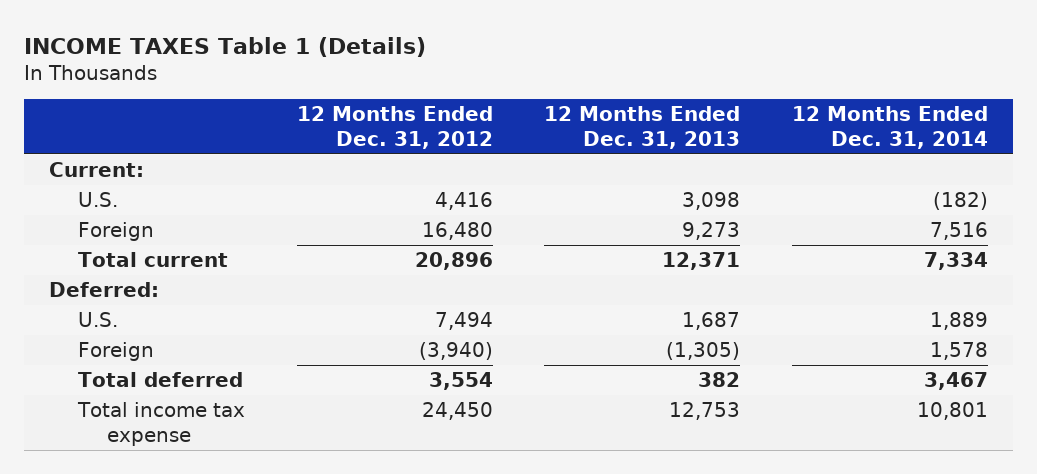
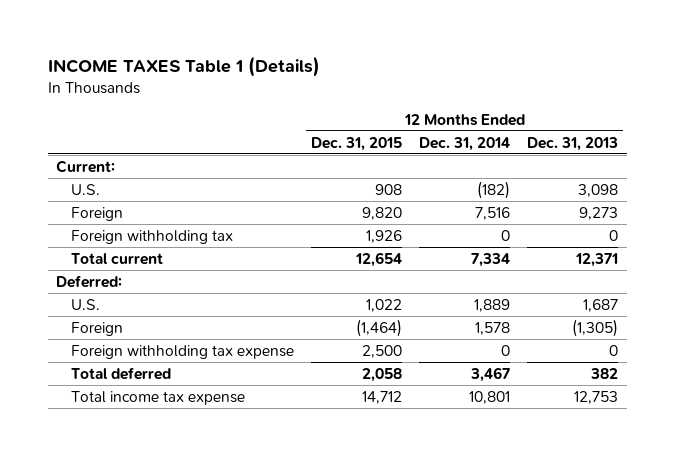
[296,106,493,149] 12 Months Ended Dec. 31, 2012 -> none
none -> [310,136,402,151] Dec. 31, 2015
none -> [70,229,233,244] Foreign withholding tax
none -> [70,344,294,359] Foreign withholding tax expense

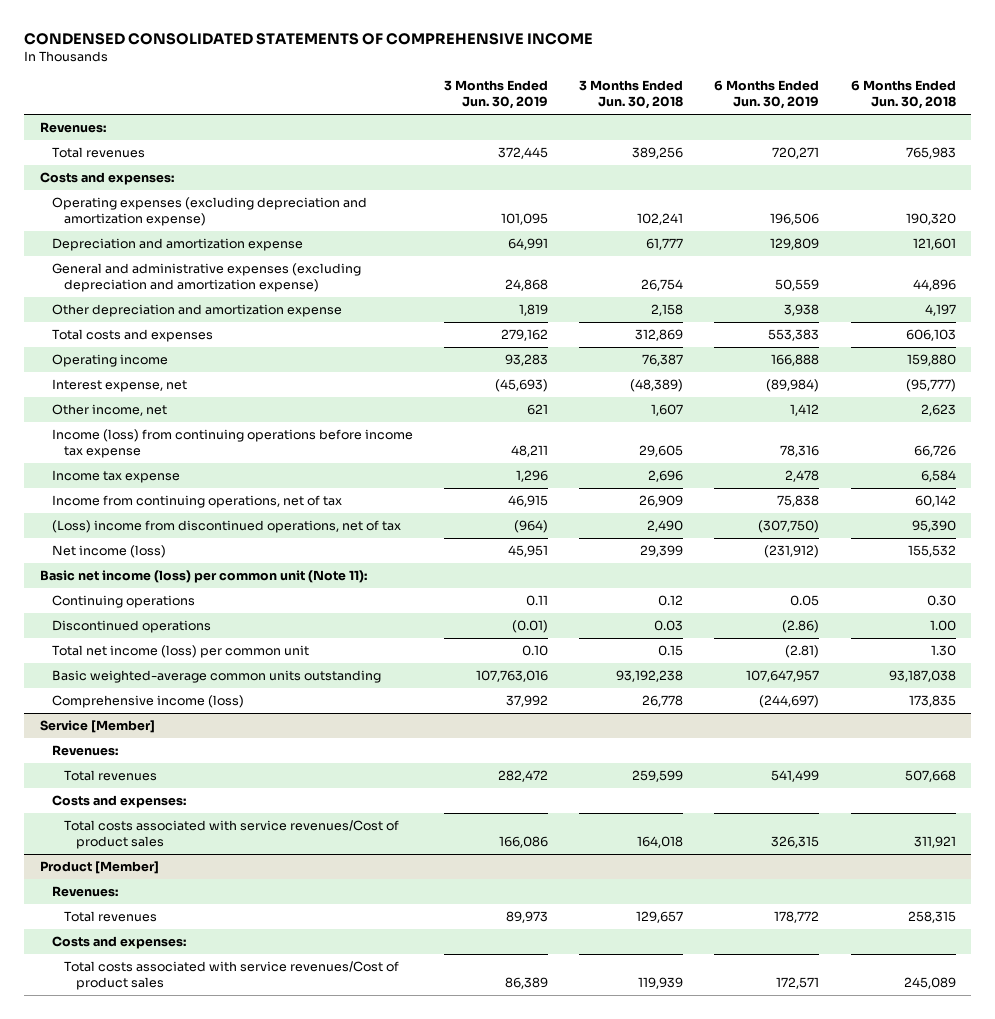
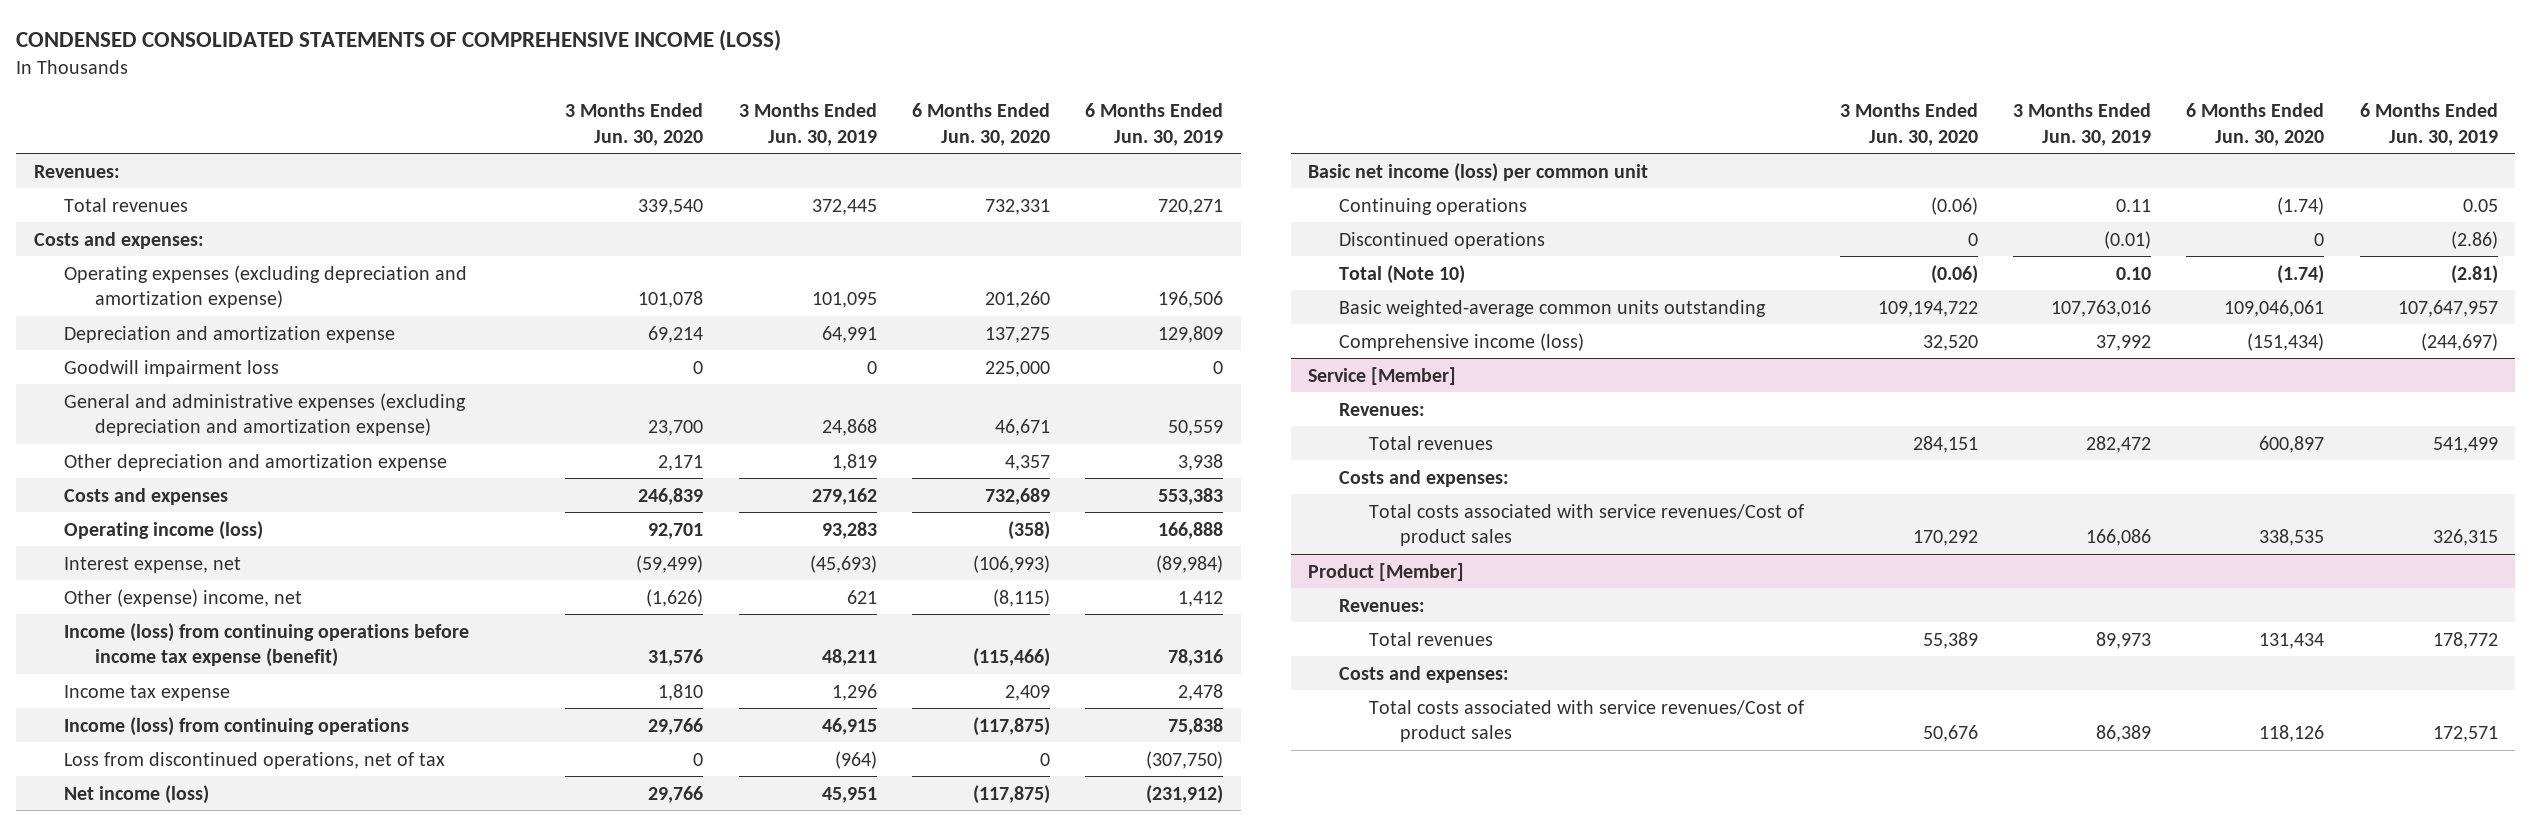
[24,32,594,45] CONDENSED CONSOLIDATED STATEMENTS OF COMPREHENSIVE INCOME -> [16,29,782,52] CONDENSED CONSOLIDATED STATEMENTS OF COMPREHENSIVE INCOME (LOSS)
[579,80,684,110] 3 Months Ended Jun. 30, 2018 -> none
[850,80,956,110] 6 Months Ended Jun. 30, 2018 -> none
none -> [565,103,704,146] 3 Months Ended Jun. 30, 2020
none -> [911,103,1050,146] 6 Months Ended Jun. 30, 2020
none -> [64,359,280,377] Goodwill impairment loss
[51,329,213,343] Total costs and expenses -> [64,487,229,505] Costs and expenses
[51,354,168,368] Operating income -> [64,520,264,540] Operating income (loss)
[51,404,167,417] Other income, net -> [64,588,303,607] Other (expense) income, net
[51,429,413,458] Income (loss) from continuing operations before income tax expense -> [64,622,470,668] Income (loss) from continuing operations before income tax expense (benefit)
[51,495,342,509] Income from continuing operations, net of tax -> [64,716,410,736] Income (loss) from continuing operations
[51,520,401,534] (Loss) income from discontinued operations, net of tax -> [64,751,446,769] Loss from discontinued operations, net of tax
[39,570,367,584] Basic net income (loss) per common unit (Note 11): -> [1308,162,1649,182] Basic net income (loss) per common unit
[51,645,309,659] Total net income (loss) per common unit -> [1338,264,1465,284] Total (Note 10)

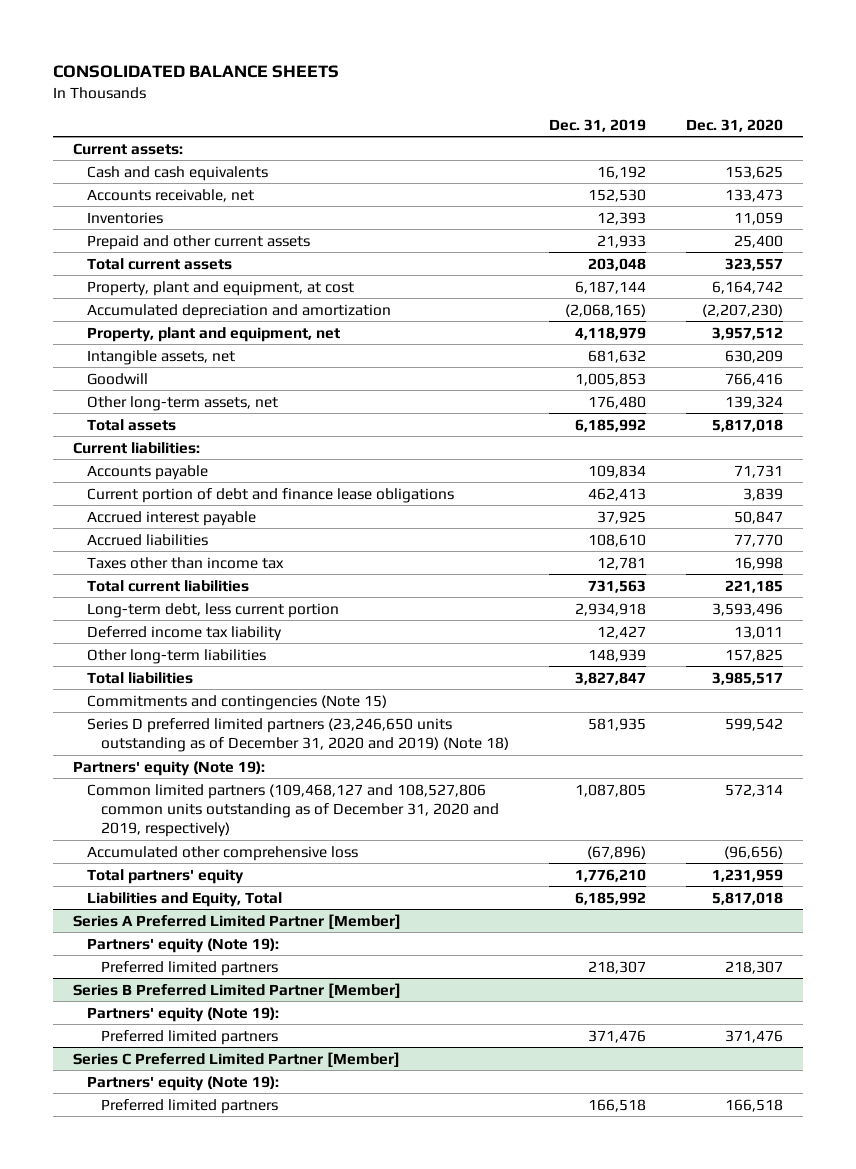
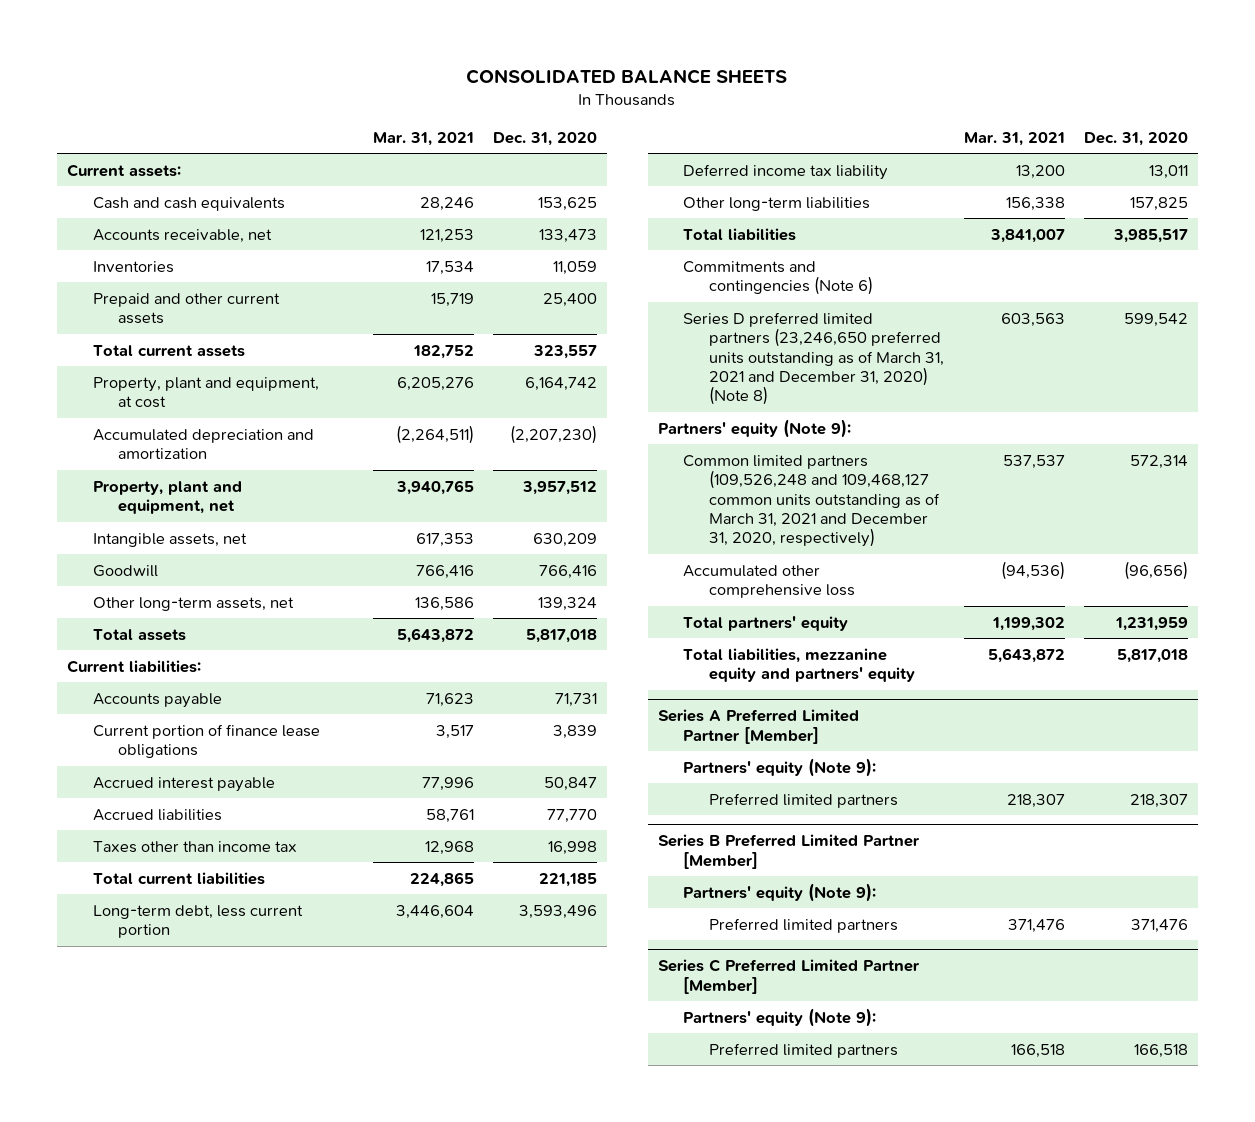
[548,118,646,132] Dec. 31, 2019 -> none
none -> [372,131,474,146] Mar. 31, 2021
[86,487,454,503] Current portion of debt and finance lease obligations -> [92,723,320,759] Current portion of finance lease obligations
[86,694,387,710] Commitments and contingencies (Note 15) -> [683,260,874,296] Commitments and contingencies (Note 6)
[86,717,509,752] Series D preferred limited partners (23,246,650 units outstanding as of December 31, 2020 and 2019) (Note 18) -> [683,311,945,406] Series D preferred limited partners (23,246,650 preferred units outstanding as of March 31, 2021 and December 31, 2020) (Note 8)
[73,760,266,776] Partners' equity (Note 19): -> [657,418,851,438] Partners' equity (Note 9):
[86,783,499,838] Common limited partners (109,468,127 and 108,527,806 common units outstanding as of December 31, 2020 and 2019, respectively) -> [683,454,941,548] Common limited partners (109,526,248 and 109,468,127 common units outstanding as of March 31, 2021 and December 31, 2020, respectively)
[86,891,282,907] Liabilities and Equity, Total -> [683,647,916,683] Total liabilities, mezzanine equity and partners' equity
[86,937,279,953] Partners' equity (Note 19): -> [683,757,877,777] Partners' equity (Note 9):
[86,1006,279,1022] Partners' equity (Note 19): -> [683,882,877,902] Partners' equity (Note 9):
[86,1075,279,1091] Partners' equity (Note 19): -> [683,1007,877,1027] Partners' equity (Note 9):

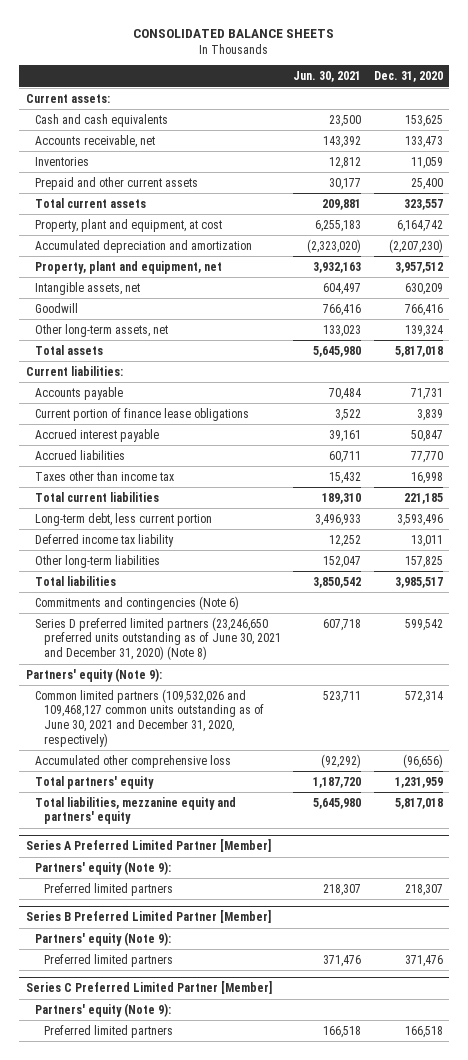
[372,131,474,146] Mar. 31, 2021 -> none
none -> [293,71,362,83] Jun. 30, 2021
[683,311,945,406] Series D preferred limited partners (23,246,650 preferred units outstanding as of March 31, 2021 and December 31, 2020) (Note 8) -> [34,616,282,661] Series D preferred limited partners (23,246,650 preferred units outstanding as of June 30, 2021 and December 31, 2020) (Note 8)
[683,454,941,548] Common limited partners (109,526,248 and 109,468,127 common units outstanding as of March 31, 2021 and December 31, 2020, respectively) -> [34,688,265,747] Common limited partners (109,532,026 and 109,468,127 common units outstanding as of June 30, 2021 and December 31, 2020, respectively)

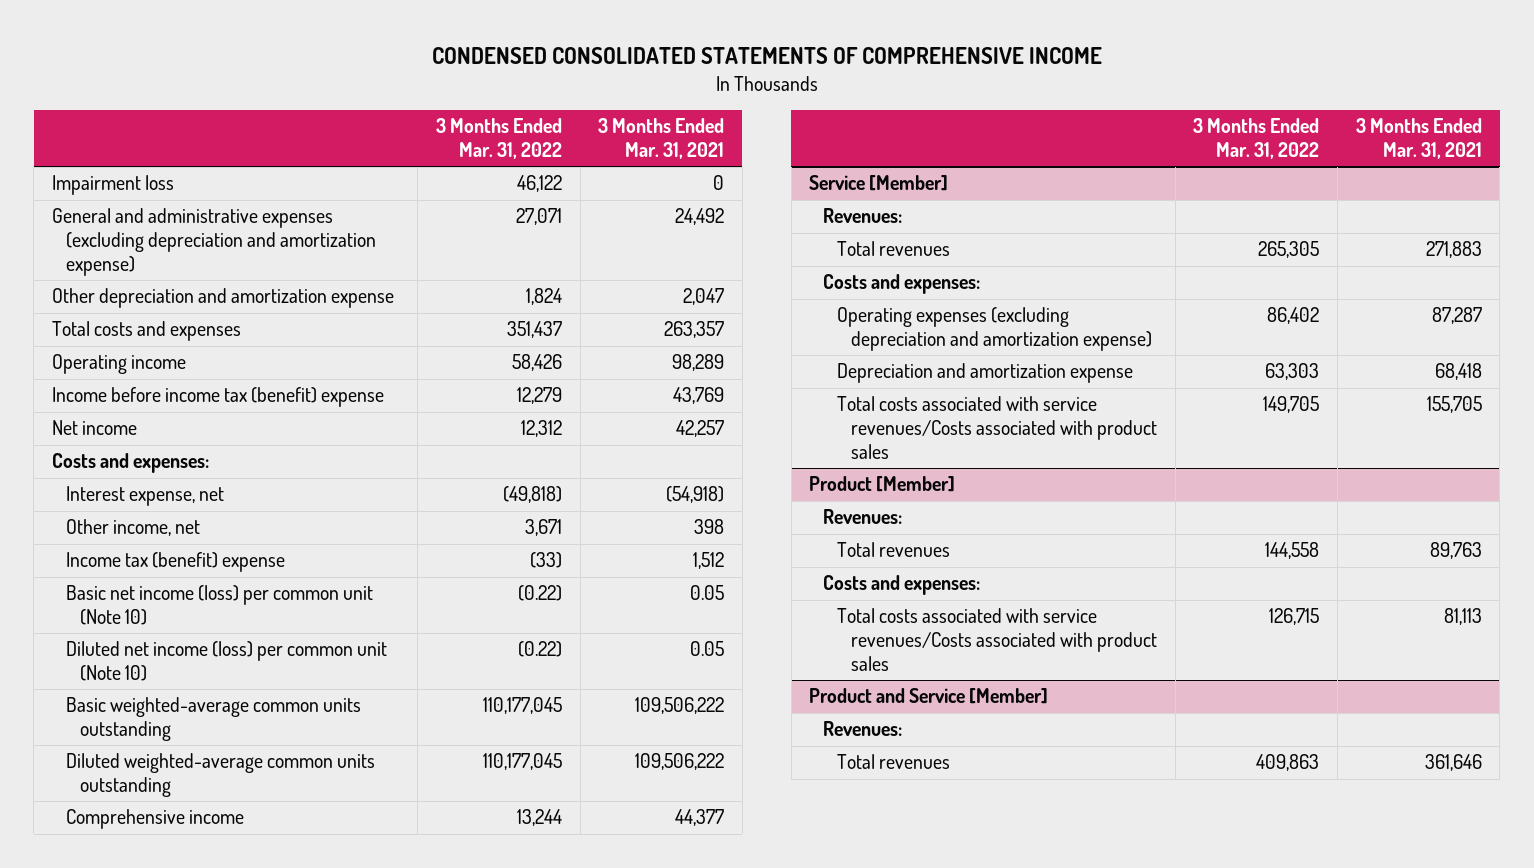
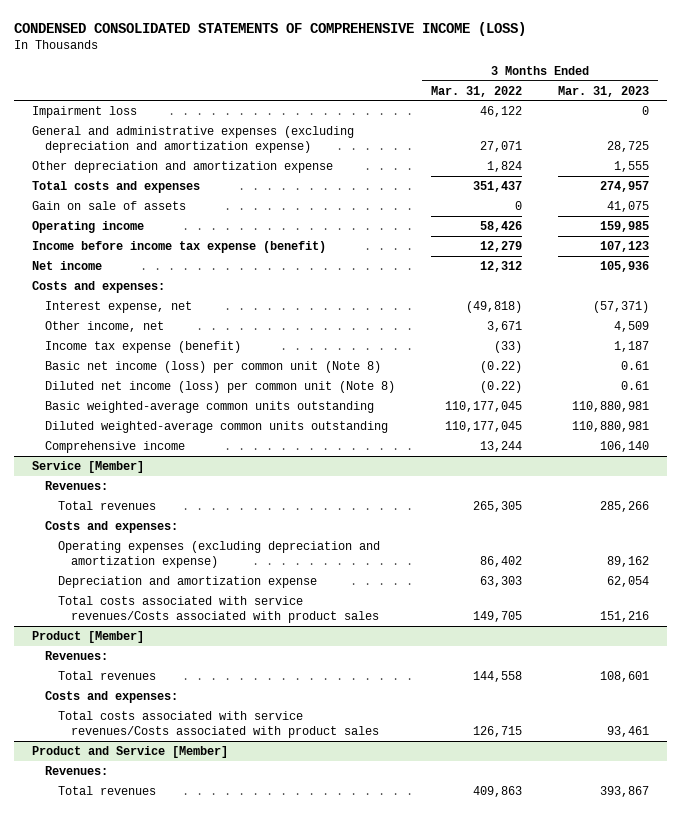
[431,47,1102,65] CONDENSED CONSOLIDATED STATEMENTS OF COMPREHENSIVE INCOME -> [14,21,527,36] CONDENSED CONSOLIDATED STATEMENTS OF COMPREHENSIVE INCOME (LOSS)
[598,118,725,160] 3 Months Ended Mar. 31, 2021 -> none
none -> [558,85,650,97] Mar. 31, 2023
none -> [32,200,187,210] Gain on sale of assets
[52,387,385,408] Income before income tax (benefit) expense -> [32,240,327,253] Income before income tax expense (benefit)
[65,552,285,573] Income tax (benefit) expense -> [45,340,242,353] Income tax expense (benefit)
[65,585,373,626] Basic net income (loss) per common unit (Note 10) -> [45,360,382,373] Basic net income (loss) per common unit (Note 8)
[65,641,387,682] Diluted net income (loss) per common unit (Note 10) -> [45,380,396,393] Diluted net income (loss) per common unit (Note 8)

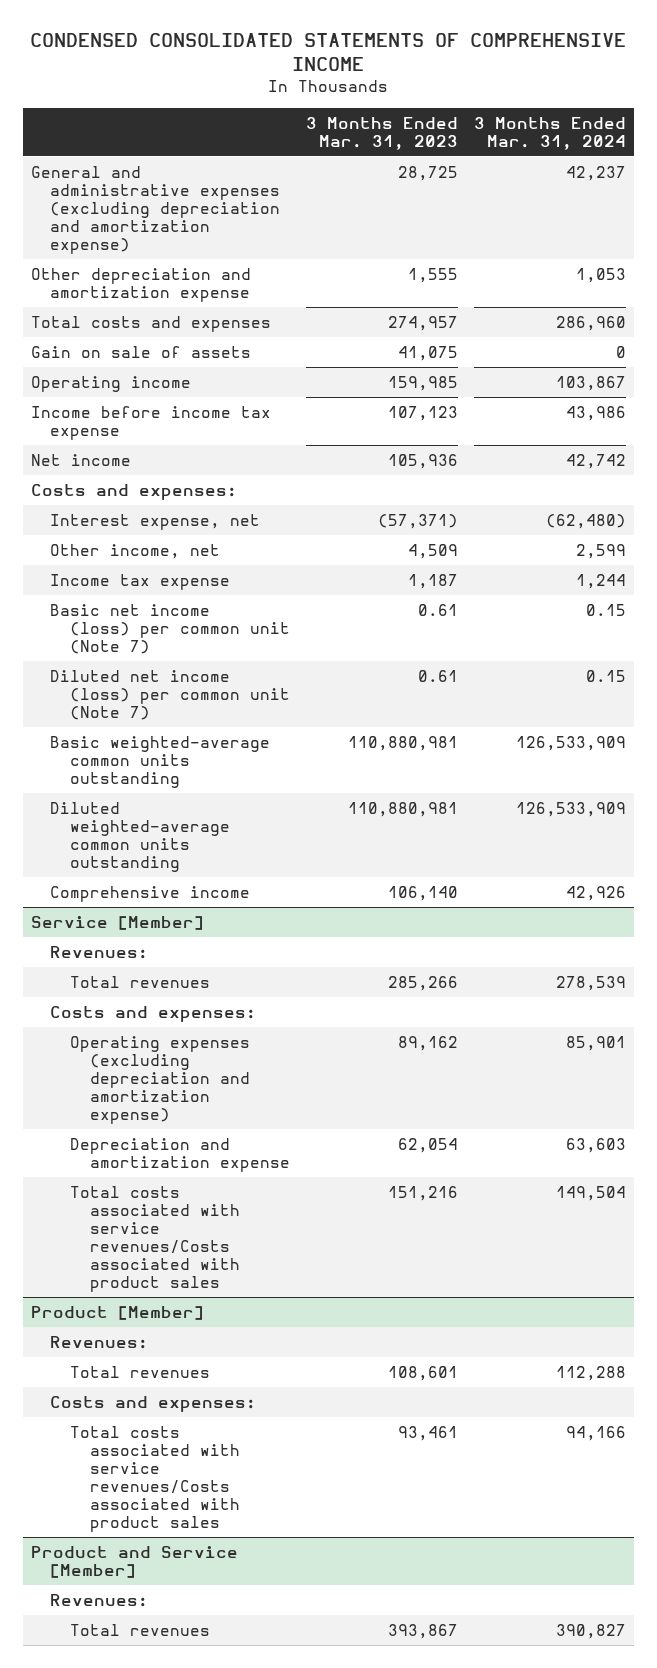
[14,21,527,36] CONDENSED CONSOLIDATED STATEMENTS OF COMPREHENSIVE INCOME (LOSS) -> [30,32,627,72] CONDENSED CONSOLIDATED STATEMENTS OF COMPREHENSIVE INCOME
[431,85,523,97] Mar. 31, 2022 -> none
none -> [473,116,626,150] 3 Months Ended Mar. 31, 2024
[32,105,138,118] Impairment loss -> none
[32,240,327,253] Income before income tax expense (benefit) -> [30,406,271,440] Income before income tax expense
[45,340,242,353] Income tax expense (benefit) -> [50,574,231,591] Income tax expense
[45,360,382,373] Basic net income (loss) per common unit (Note 8) -> [50,604,291,654] Basic net income (loss) per common unit (Note 7)
[45,380,396,393] Diluted net income (loss) per common unit (Note 8) -> [50,670,291,720] Diluted net income (loss) per common unit (Note 7)

